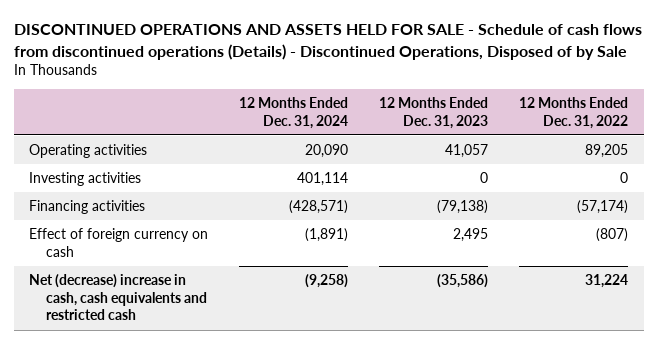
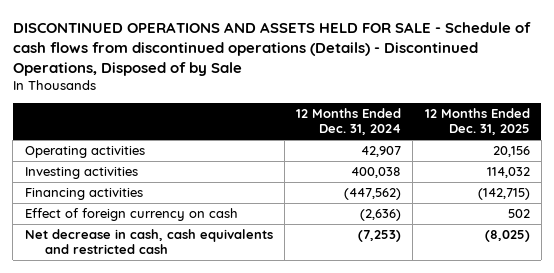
[379,97,489,129] 12 Months Ended Dec. 31, 2023 -> none
[519,97,629,129] 12 Months Ended Dec. 31, 2022 -> none
none -> [424,108,530,136] 12 Months Ended Dec. 31, 2025
[305,144,349,159] 20,090 -> [361,146,402,158] 42,907
[297,172,349,187] 401,114 -> [351,167,402,179] 400,038
[289,200,349,215] (428,571) -> [344,188,402,201] (447,562)
[305,228,349,243] (1,891) -> [360,209,402,222] (2,636)
[29,274,208,321] Net (decrease) increase in cash, cash equivalents and restricted cash -> [24,229,273,255] Net decrease in cash, cash equivalents and restricted cash
[305,274,349,289] (9,258) -> [358,230,402,243] (7,253)

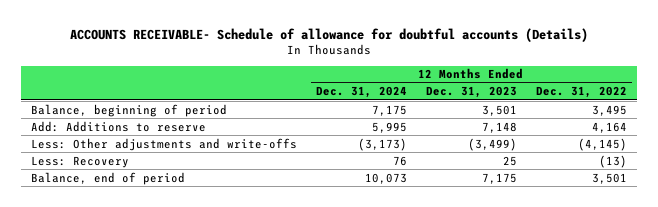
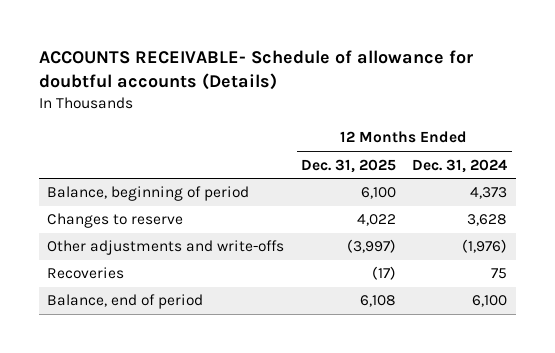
[425,86,517,99] Dec. 31, 2023 -> none
[535,86,627,99] Dec. 31, 2022 -> none
none -> [300,158,396,173] Dec. 31, 2025
[30,155,129,168] Less: Recovery -> none
[371,104,407,116] 7,175 -> [470,187,508,200] 4,373
[30,120,206,132] Add: Additions to reserve -> [47,213,184,229] Changes to reserve
[371,121,407,133] 5,995 -> [467,214,508,227] 3,628
[30,137,297,151] Less: Other adjustments and write-offs -> [47,240,285,256] Other adjustments and write-offs
[357,137,407,151] (3,173) -> [462,239,508,254] (1,976)
none -> [47,267,125,280] Recoveries
[364,172,407,184] 10,073 -> [472,295,508,308] 6,100

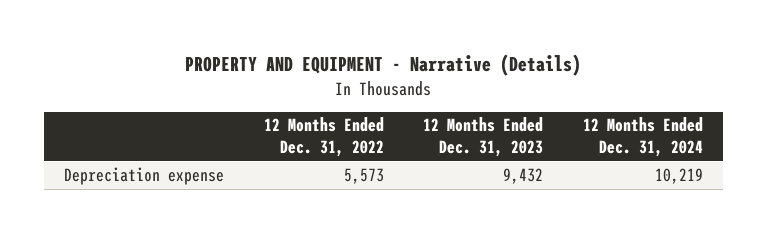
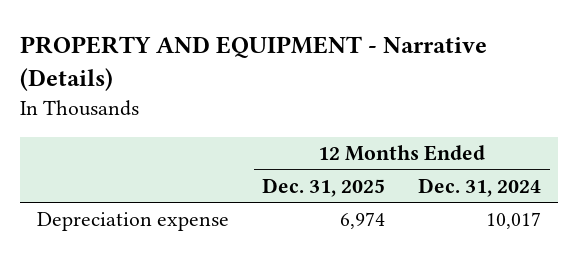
[263,117,384,158] 12 Months Ended Dec. 31, 2022 -> none
[423,117,544,158] 12 Months Ended Dec. 31, 2023 -> none
none -> [261,177,385,197] Dec. 31, 2025
[654,168,703,185] 10,219 -> [486,212,542,230] 10,017

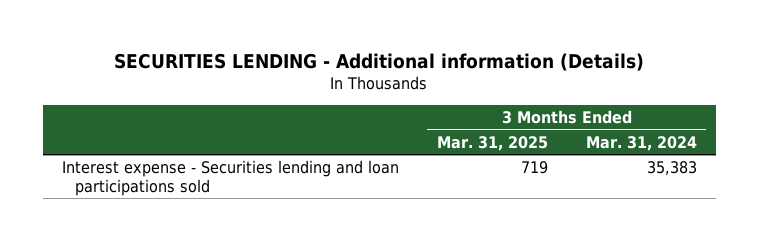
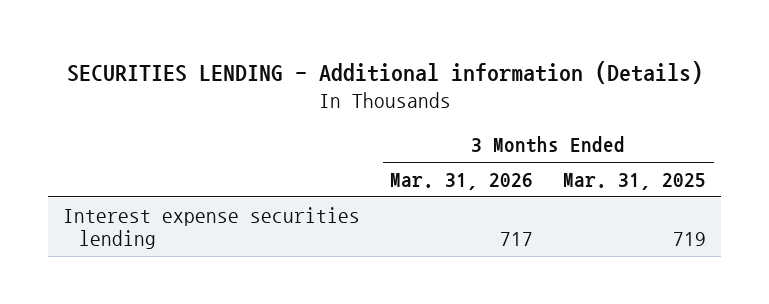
[585,135,697,151] Mar. 31, 2024 -> none
none -> [390,172,534,190] Mar. 31, 2026
[61,160,399,196] Interest expense - Securities lending and loan participations sold -> [63,206,361,250] Interest expense securities lending

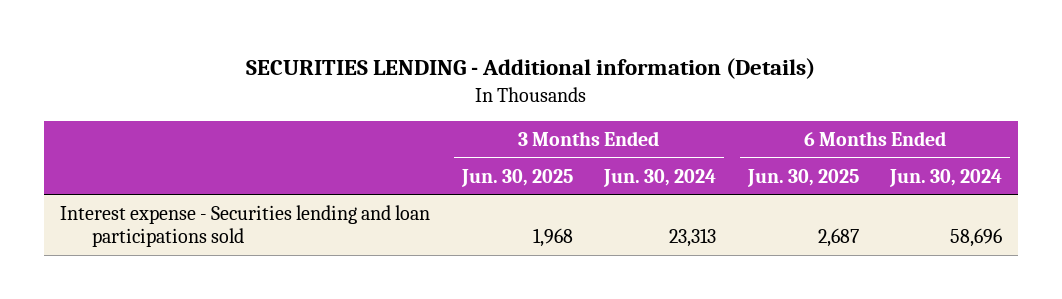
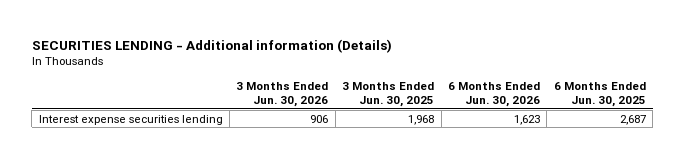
[603,168,717,187] Jun. 30, 2024 -> none
[889,168,1003,187] Jun. 30, 2024 -> none
none -> [236,81,329,108] 3 Months Ended Jun. 30, 2026
none -> [447,81,540,108] 6 Months Ended Jun. 30, 2026
[59,204,430,248] Interest expense - Securities lending and loan participations sold -> [38,114,223,125] Interest expense securities lending

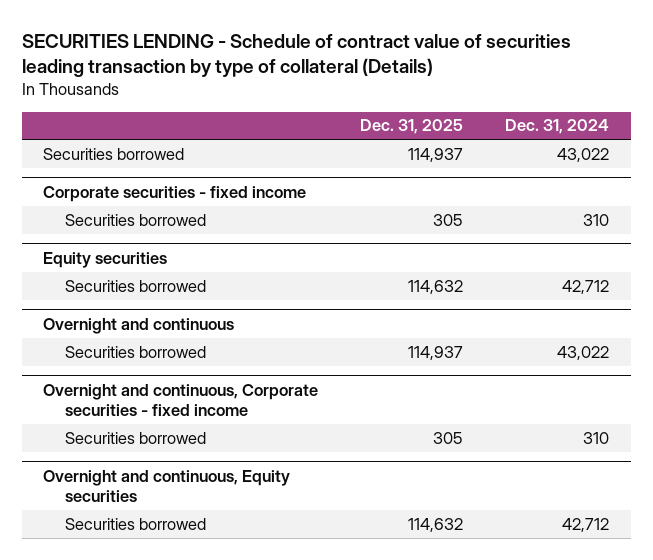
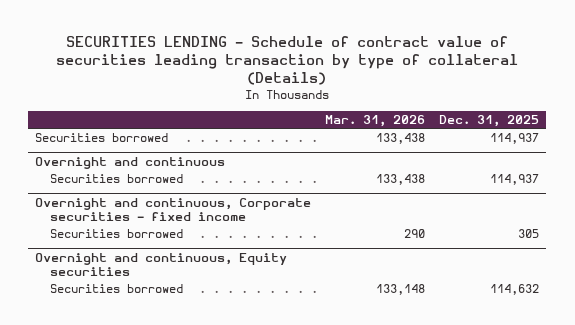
[505,119,610,135] Dec. 31, 2024 -> none
none -> [325,115,426,128] Mar. 31, 2026
[43,185,307,202] Corporate securities - fixed income -> none
[65,213,207,226] Securities borrowed -> none
[43,251,168,268] Equity securities -> none
[65,279,207,292] Securities borrowed -> none

